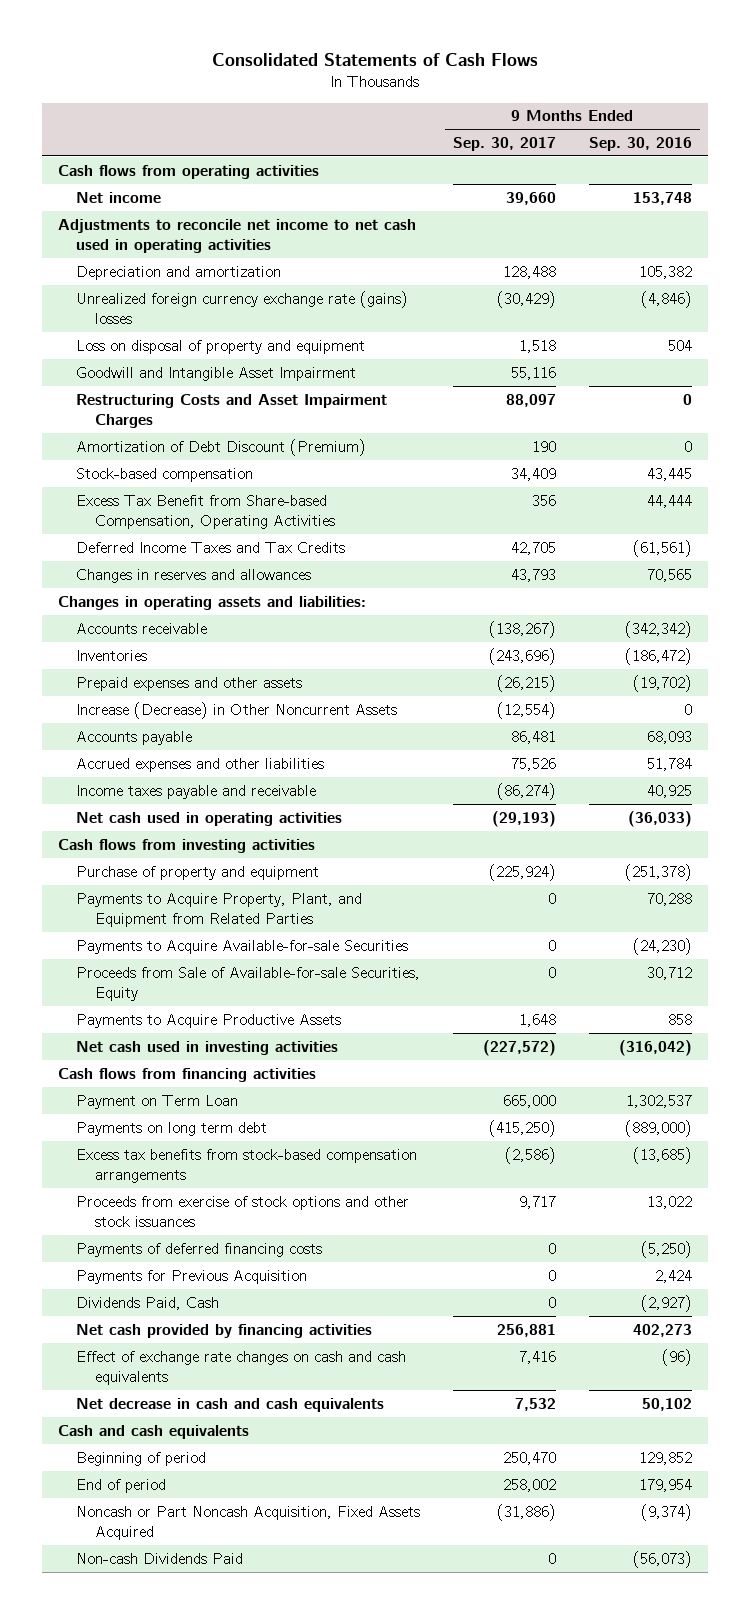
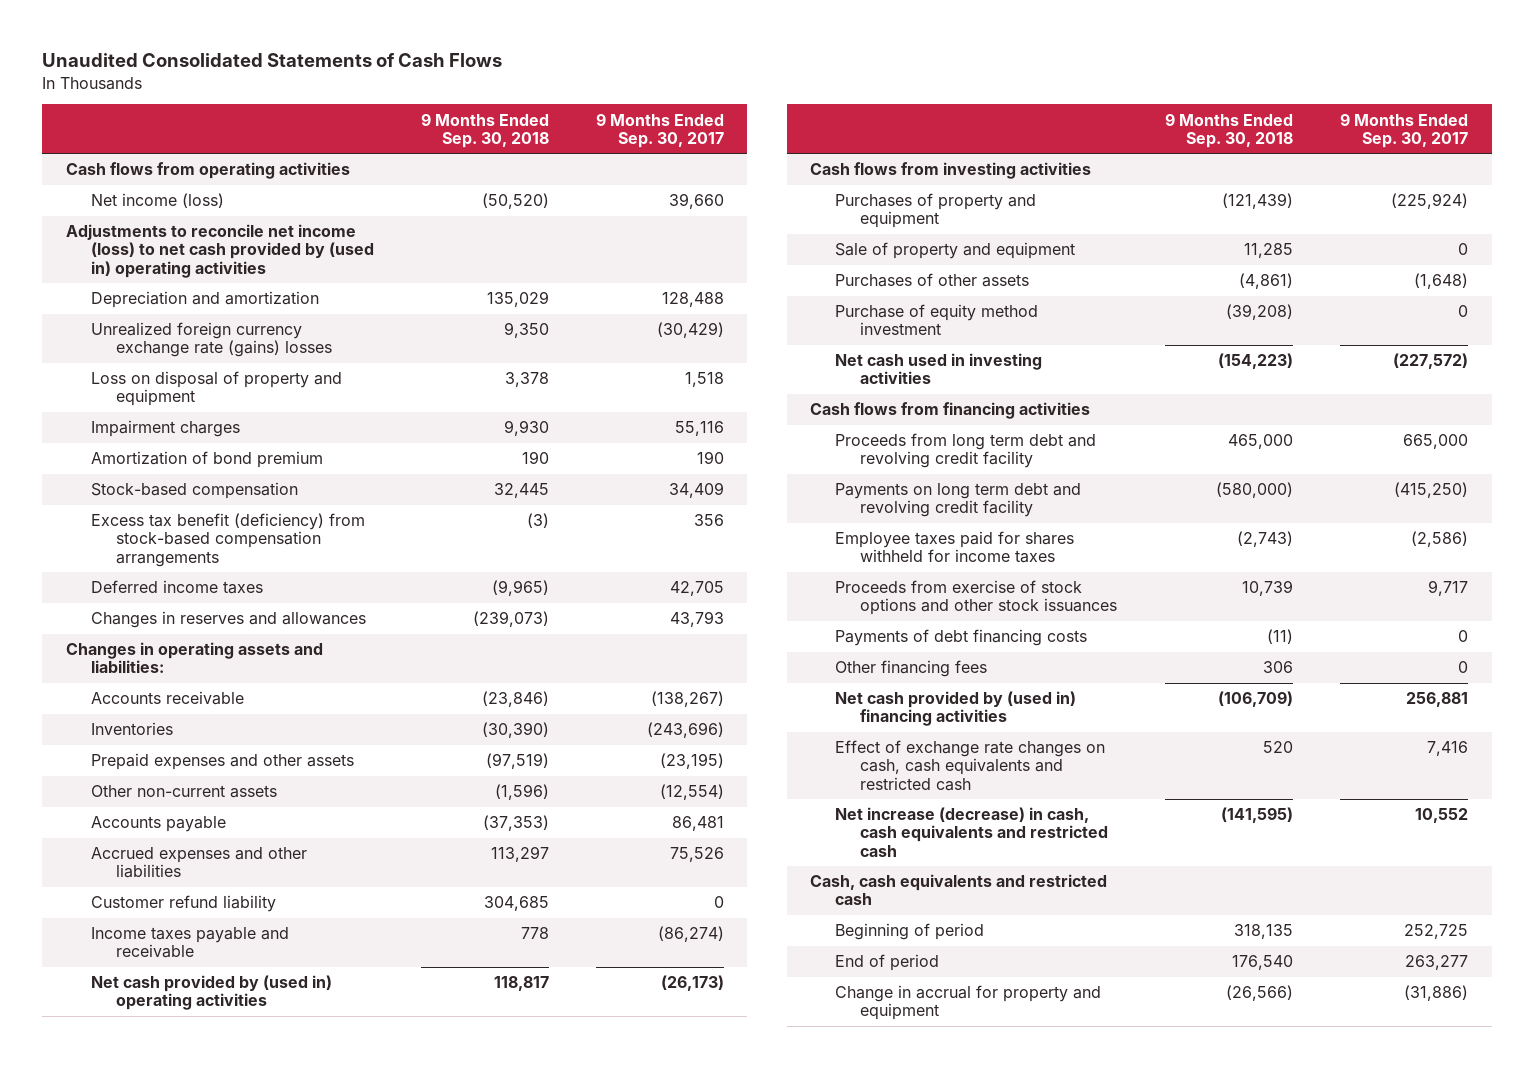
[211,52,538,66] Consolidated Statements of Cash Flows -> [42,53,503,68] Unaudited Consolidated Statements of Cash Flows
[588,136,692,151] Sep. 30, 2016 -> none
none -> [420,112,549,148] 9 Months Ended Sep. 30, 2018
[76,191,162,203] Net income -> [90,193,224,209] Net income (loss)
[57,218,416,253] Adjustments to reconcile net income to net cash used in operating activities -> [65,224,374,278] Adjustments to reconcile net income (loss) to net cash provided by (used in) operating activities
[76,393,388,428] Restructuring Costs and Asset Impairment Charges -> none
[76,366,357,381] Goodwill and Intangible Asset Impairment -> [90,420,240,438] Impairment charges
[76,438,367,456] Amortization of Debt Discount (Premium) -> [90,451,323,469] Amortization of bond premium
[76,494,335,529] Excess Tax Benefit from Share-based Compensation, Operating Activities -> [90,513,365,567] Excess tax benefit (deficiency) from stock-based compensation arrangements
[76,541,346,553] Deferred Income Taxes and Tax Credits -> [90,580,263,595] Deferred income taxes
[497,674,557,692] (26,215) -> [659,753,724,770] (23,195)
[76,701,398,719] Increase (Decrease) in Other Noncurrent Assets -> [90,785,277,799] Other non-current assets
none -> [90,895,276,913] Customer refund liability
[76,811,343,826] Net cash used in operating activities -> [90,975,332,1011] Net cash provided by (used in) operating activities
[492,810,557,827] (29,193) -> [660,975,724,992] (26,173)
[76,892,363,927] Payments to Acquire Property, Plant, and Equipment from Related Parties -> none
[76,939,409,954] Payments to Acquire Available-for-sale Securities -> none
[76,966,421,1001] Proceeds from Sale of Available-for-sale Securities, Equity -> none
[76,1013,342,1028] Payments to Acquire Productive Assets -> none
[76,865,320,880] Purchase of property and equipment -> [835,193,1037,229] Purchases of property and equipment
none -> [835,242,1076,260] Sale of property and equipment
none -> [835,273,1030,288] Purchases of other assets
none -> [835,304,1039,336] Purchase of equity method investment
[76,1094,239,1109] Payment on Term Loan -> [835,433,1097,469] Proceeds from long term debt and revolving credit facility
[76,1121,268,1136] Payments on long term debt -> [835,483,1082,518] Payments on long term debt and revolving credit facility
[76,1148,418,1183] Excess tax benefits from stock-based compensation arrangements -> [835,531,1075,564] Employee taxes paid for shares withheld for income taxes
[76,1269,308,1284] Payments for Previous Acquisition -> none
[76,1296,220,1310] Dividends Paid, Cash -> none
[76,1552,244,1564] Non-cash Dividends Paid -> none
[76,1242,323,1257] Payments of deferred financing costs -> [835,629,1088,647] Payments of debt financing costs
none -> [835,660,988,678] Other financing fees
[76,1323,373,1338] Net cash provided by financing activities -> [835,691,1077,727] Net cash provided by (used in) financing activities
[76,1350,407,1385] Effect of exchange rate changes on cash and cash equivalents -> [835,740,1106,791] Effect of exchange rate changes on cash, cash equivalents and restricted cash
[76,1397,385,1412] Net decrease in cash and cash equivalents -> [835,807,1109,857] Net increase (decrease) in cash, cash equivalents and restricted cash
[515,1397,557,1411] 7,532 -> [1415,808,1469,824] 10,552
[57,1424,249,1439] Cash and cash equivalents -> [810,874,1108,906] Cash, cash equivalents and restricted cash
[503,1451,557,1465] 250,470 -> [1404,924,1469,940] 252,725
[503,1478,557,1492] 258,002 -> [1405,955,1469,971] 263,277
[76,1505,421,1540] Noncash or Part Noncash Acquisition, Fixed Assets Acquired -> [835,985,1102,1021] Change in accrual for property and equipment

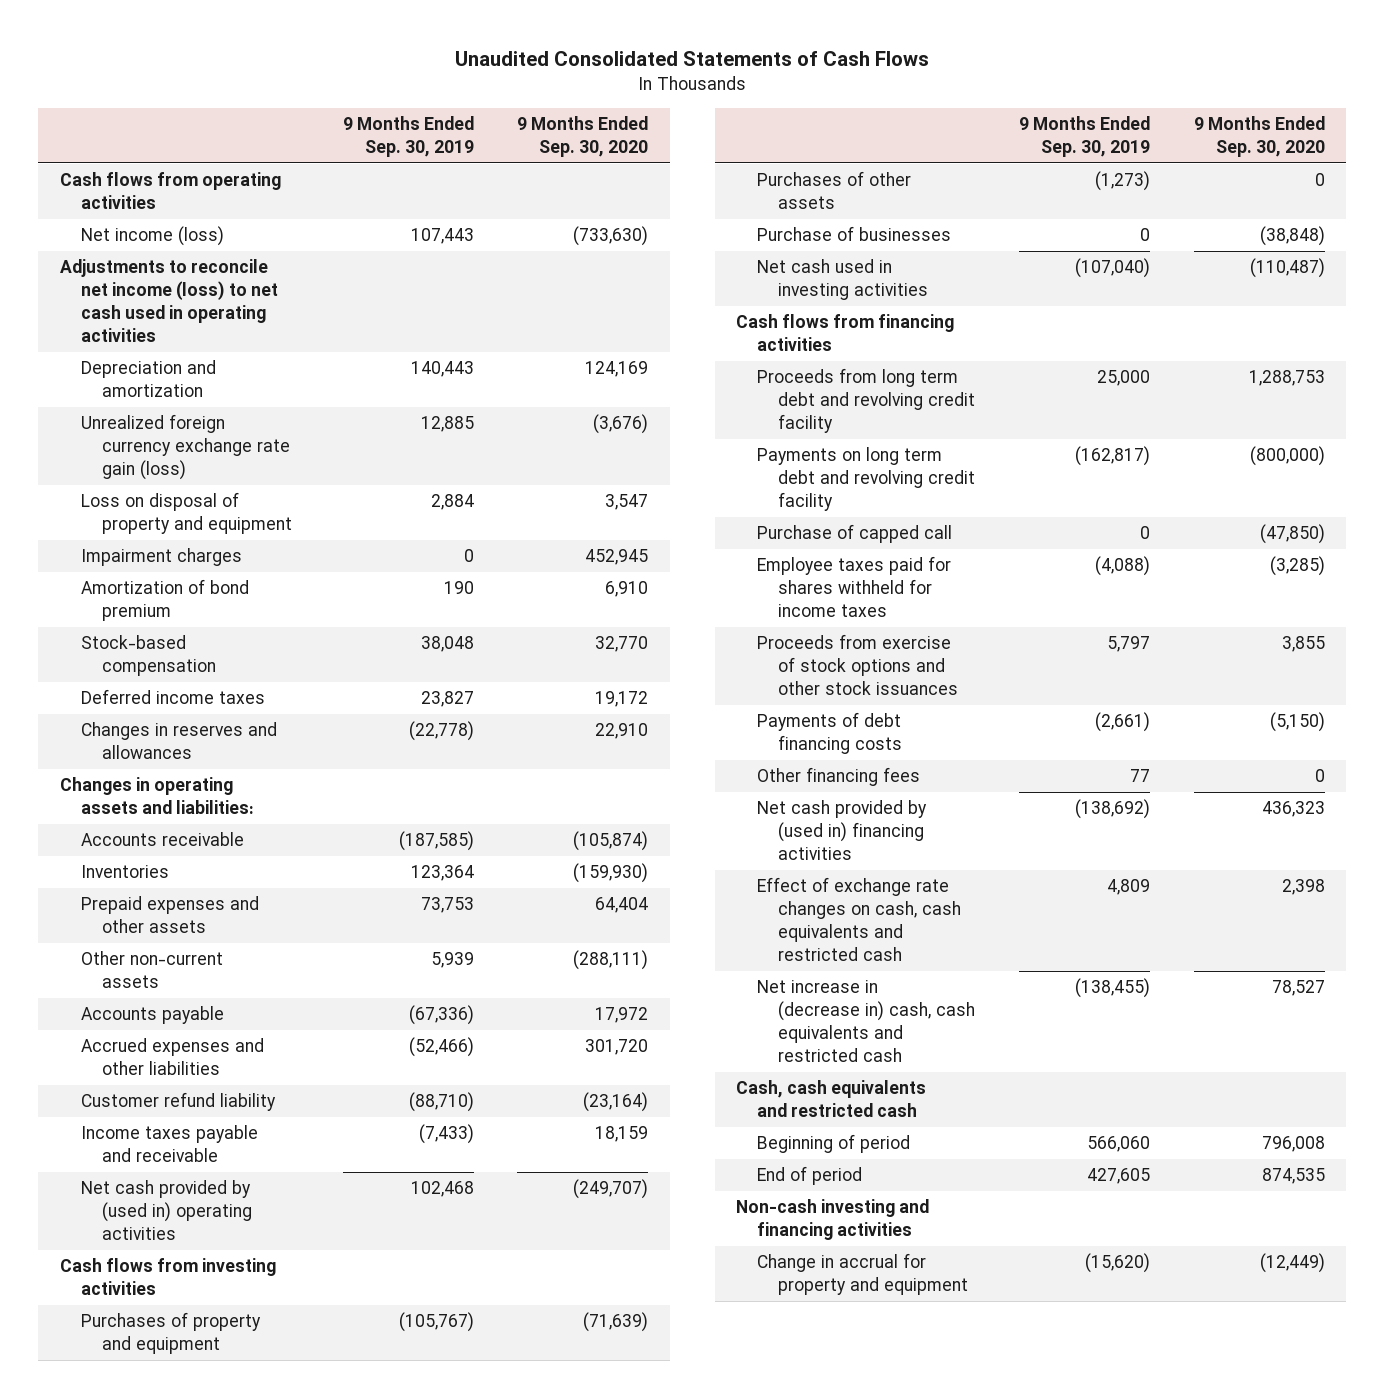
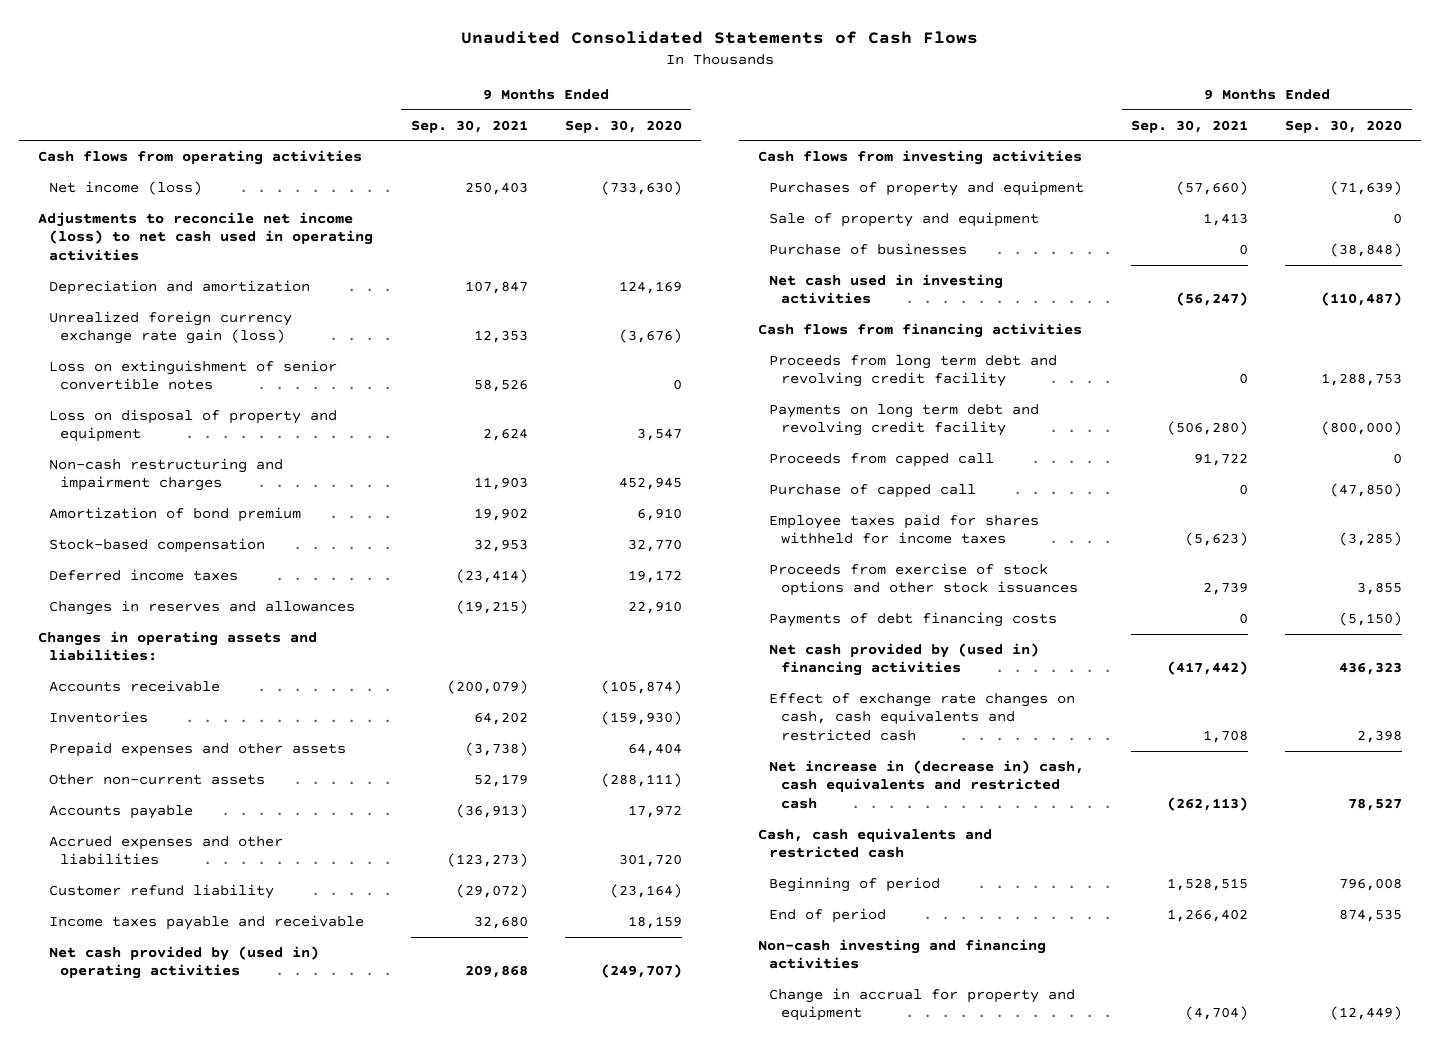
[342,116,474,157] 9 Months Ended Sep. 30, 2019 -> none
none -> [410,119,528,133] Sep. 30, 2021
none -> [49,359,338,391] Loss on extinguishment of senior convertible notes
[81,548,243,567] Impairment charges -> [49,457,284,492] Non-cash restructuring and impairment charges
[757,171,912,210] Purchases of other assets -> none
none -> [769,211,1040,227] Sale of property and equipment
none -> [769,452,995,467] Proceeds from capped call
[757,767,921,787] Other financing fees -> none

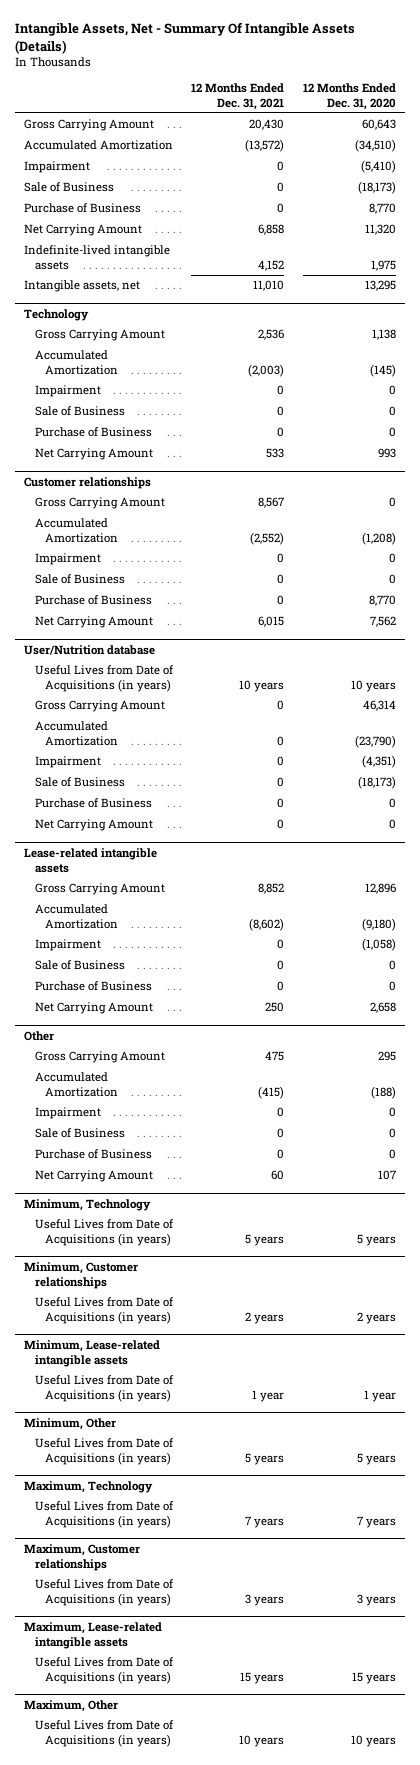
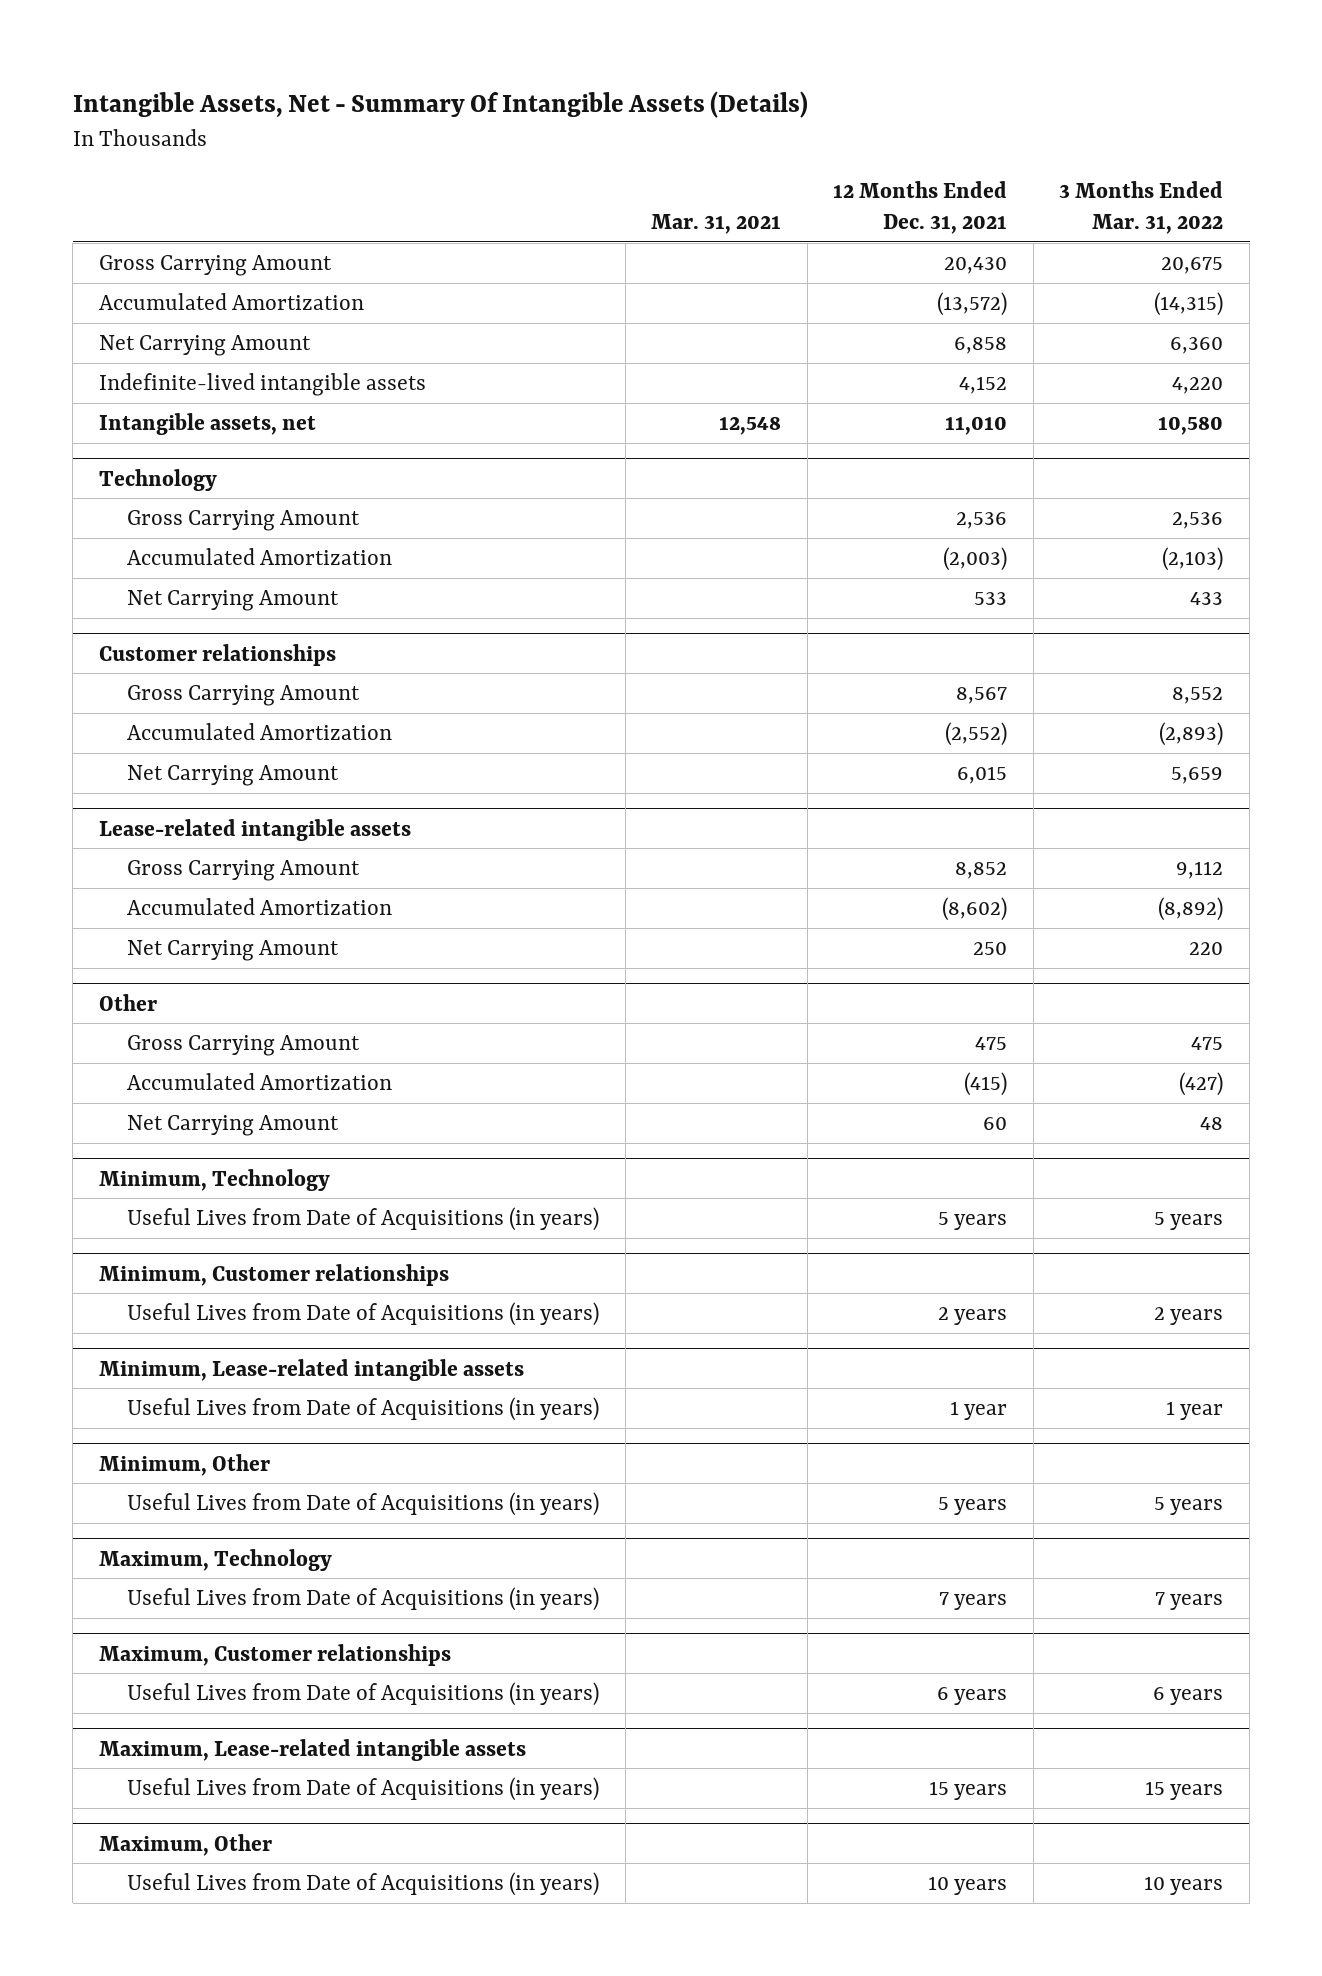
[302,82,396,110] 12 Months Ended Dec. 31, 2020 -> none
none -> [651,214,782,235] Mar. 31, 2021
none -> [1059,180,1224,235] 3 Months Ended Mar. 31, 2022
[24,161,91,174] Impairment -> none
[24,182,115,193] Sale of Business -> none
[24,203,142,214] Purchase of Business -> none
[34,385,101,398] Impairment -> none
[34,406,125,417] Sale of Business -> none
[34,427,152,438] Purchase of Business -> none
[34,553,101,566] Impairment -> none
[34,574,125,585] Sale of Business -> none
[34,595,152,606] Purchase of Business -> none
[24,644,156,655] User/Nutrition database -> none
[34,665,174,693] Useful Lives from Date of Acquisitions (in years) -> none
[34,700,165,713] Gross Carrying Amount -> none
[34,721,119,747] Accumulated Amortization -> none
[34,756,101,769] Impairment -> none
[34,777,125,788] Sale of Business -> none
[34,798,152,809] Purchase of Business -> none
[34,819,153,832] Net Carrying Amount -> none
[34,939,101,952] Impairment -> none
[34,960,125,971] Sale of Business -> none
[34,981,152,992] Purchase of Business -> none
[34,1107,101,1120] Impairment -> none
[34,1128,125,1139] Sale of Business -> none
[34,1149,152,1160] Purchase of Business -> none
[245,1594,285,1607] 3 years -> [937,1687,1008,1706] 6 years

